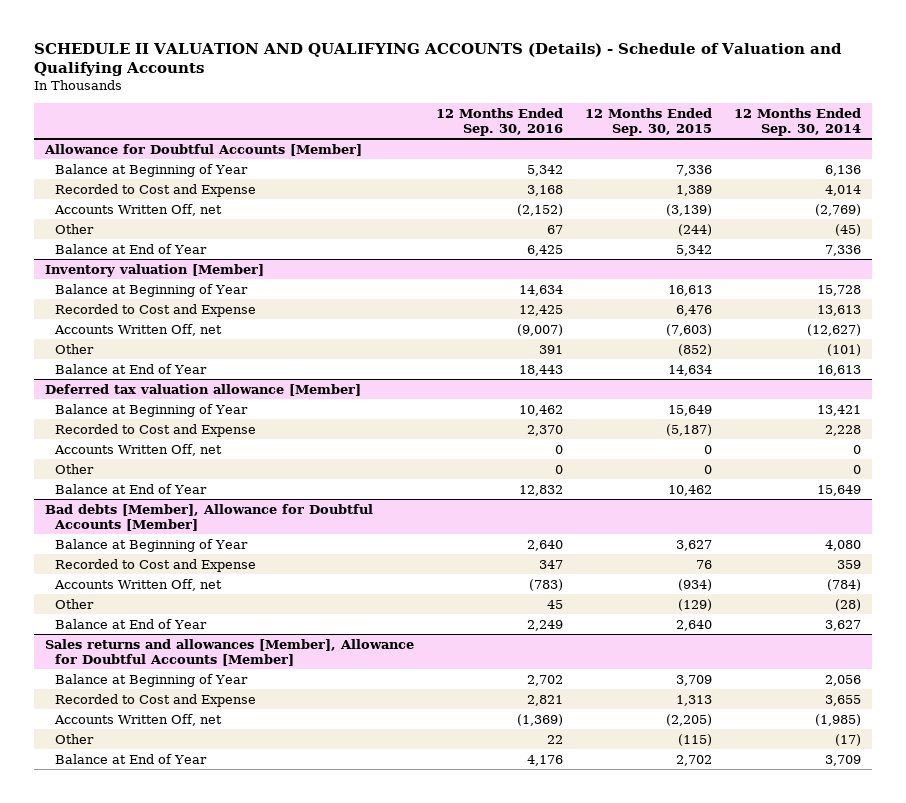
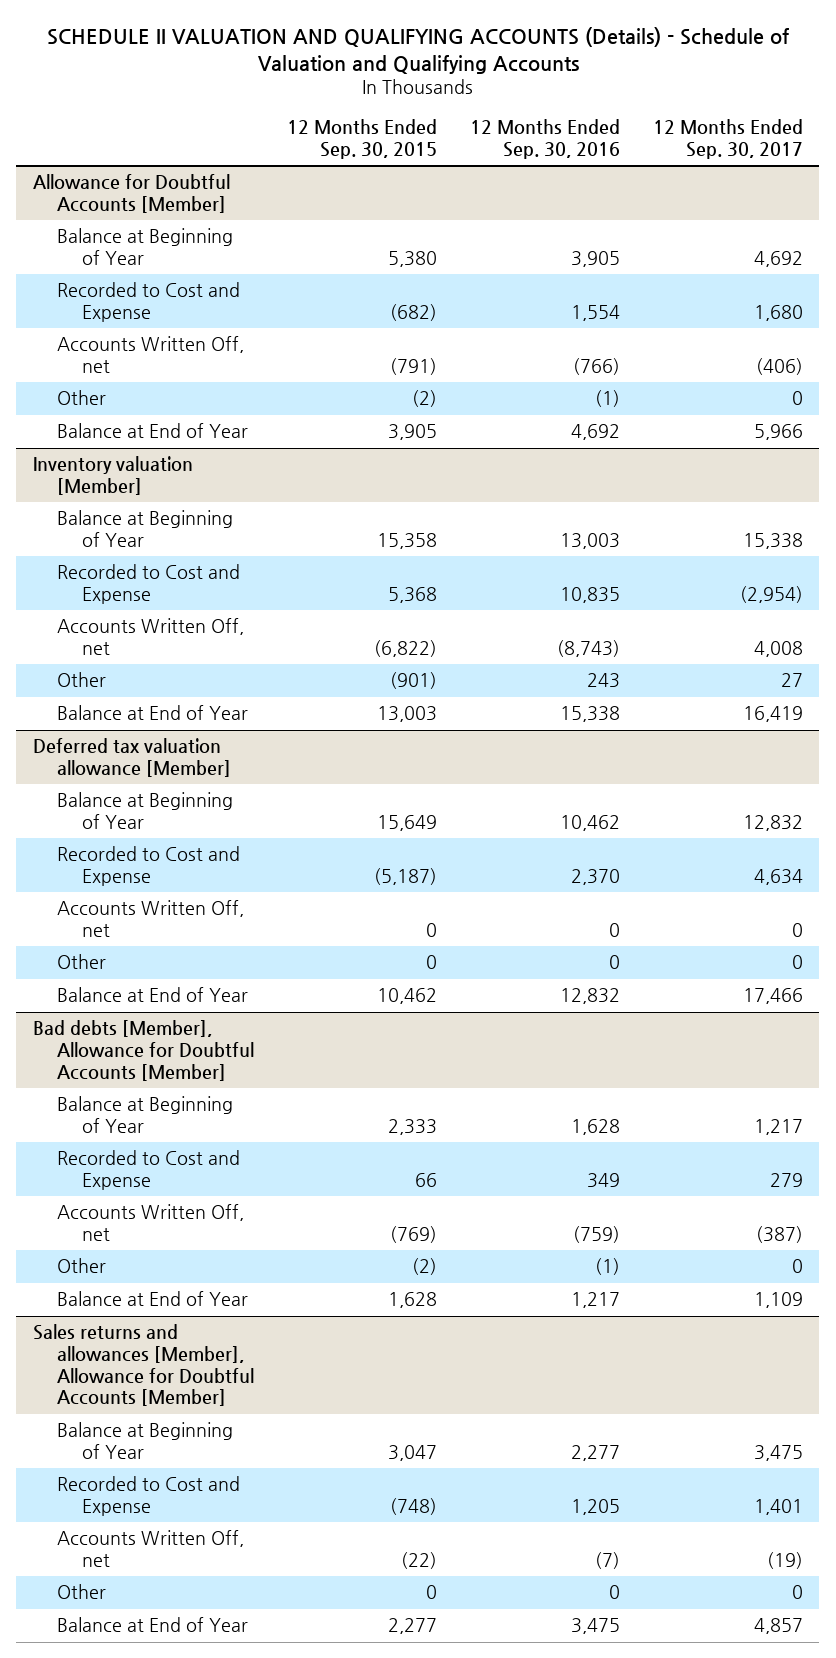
[733,107,861,136] 12 Months Ended Sep. 30, 2014 -> none
none -> [653,119,804,159] 12 Months Ended Sep. 30, 2017
[526,164,563,176] 5,342 -> [571,251,621,268] 3,905
[675,164,712,176] 7,336 -> [388,251,438,268] 5,380
[526,184,563,196] 3,168 -> [571,305,621,322] 1,554
[675,184,712,196] 1,389 -> [390,304,438,322] (682)
[516,203,563,216] (2,152) -> [573,358,621,376] (766)
[665,203,712,216] (3,139) -> [390,358,438,376] (791)
[546,224,563,234] 67 -> [595,390,621,408] (1)
[677,223,712,236] (244) -> [412,390,438,408] (2)
[526,244,563,256] 6,425 -> [571,424,621,441] 4,692
[675,244,712,256] 5,342 -> [388,424,438,441] 3,905
[518,284,563,296] 14,634 -> [560,533,621,550] 13,003
[667,284,712,296] 16,613 -> [377,533,438,550] 15,358
[518,304,563,316] 12,425 -> [560,587,621,604] 10,835
[675,304,712,316] 6,476 -> [388,587,438,604] 5,368
[516,323,563,336] (9,007) -> [557,640,621,658] (8,743)
[665,323,712,336] (7,603) -> [374,640,438,658] (6,822)
[538,344,563,354] 391 -> [587,673,621,689] 243
[677,343,712,356] (852) -> [390,672,438,690] (901)
[518,364,563,376] 18,443 -> [560,706,621,723] 15,338
[667,364,712,376] 14,634 -> [377,706,438,723] 13,003
[526,539,563,551] 2,640 -> [571,1119,621,1136] 1,628
[675,539,712,551] 3,627 -> [388,1119,438,1136] 2,333
[538,559,563,569] 347 -> [587,1173,621,1189] 349
[695,559,712,569] 76 -> [415,1173,438,1188] 66
[528,578,563,591] (783) -> [573,1226,621,1244] (759)
[677,578,712,591] (934) -> [390,1226,438,1244] (769)
[546,599,563,609] 45 -> [595,1258,621,1276] (1)
[677,598,712,611] (129) -> [412,1258,438,1276] (2)
[526,619,563,631] 2,249 -> [571,1292,621,1309] 1,217
[675,619,712,631] 2,640 -> [388,1292,438,1309] 1,628
[526,674,563,686] 2,702 -> [571,1445,621,1462] 2,277
[675,674,712,686] 3,709 -> [388,1445,438,1462] 3,047
[526,694,563,706] 2,821 -> [571,1499,621,1516] 1,205
[675,694,712,706] 1,313 -> [390,1498,438,1516] (748)
[516,713,563,726] (1,369) -> [595,1552,621,1570] (7)
[665,713,712,726] (2,205) -> [401,1552,438,1570] (22)
[546,734,563,744] 22 -> [609,1585,621,1600] 0
[677,733,712,746] (115) -> [426,1585,438,1600] 0
[526,754,563,766] 4,176 -> [571,1618,621,1635] 3,475
[675,754,712,766] 2,702 -> [388,1618,438,1635] 2,277

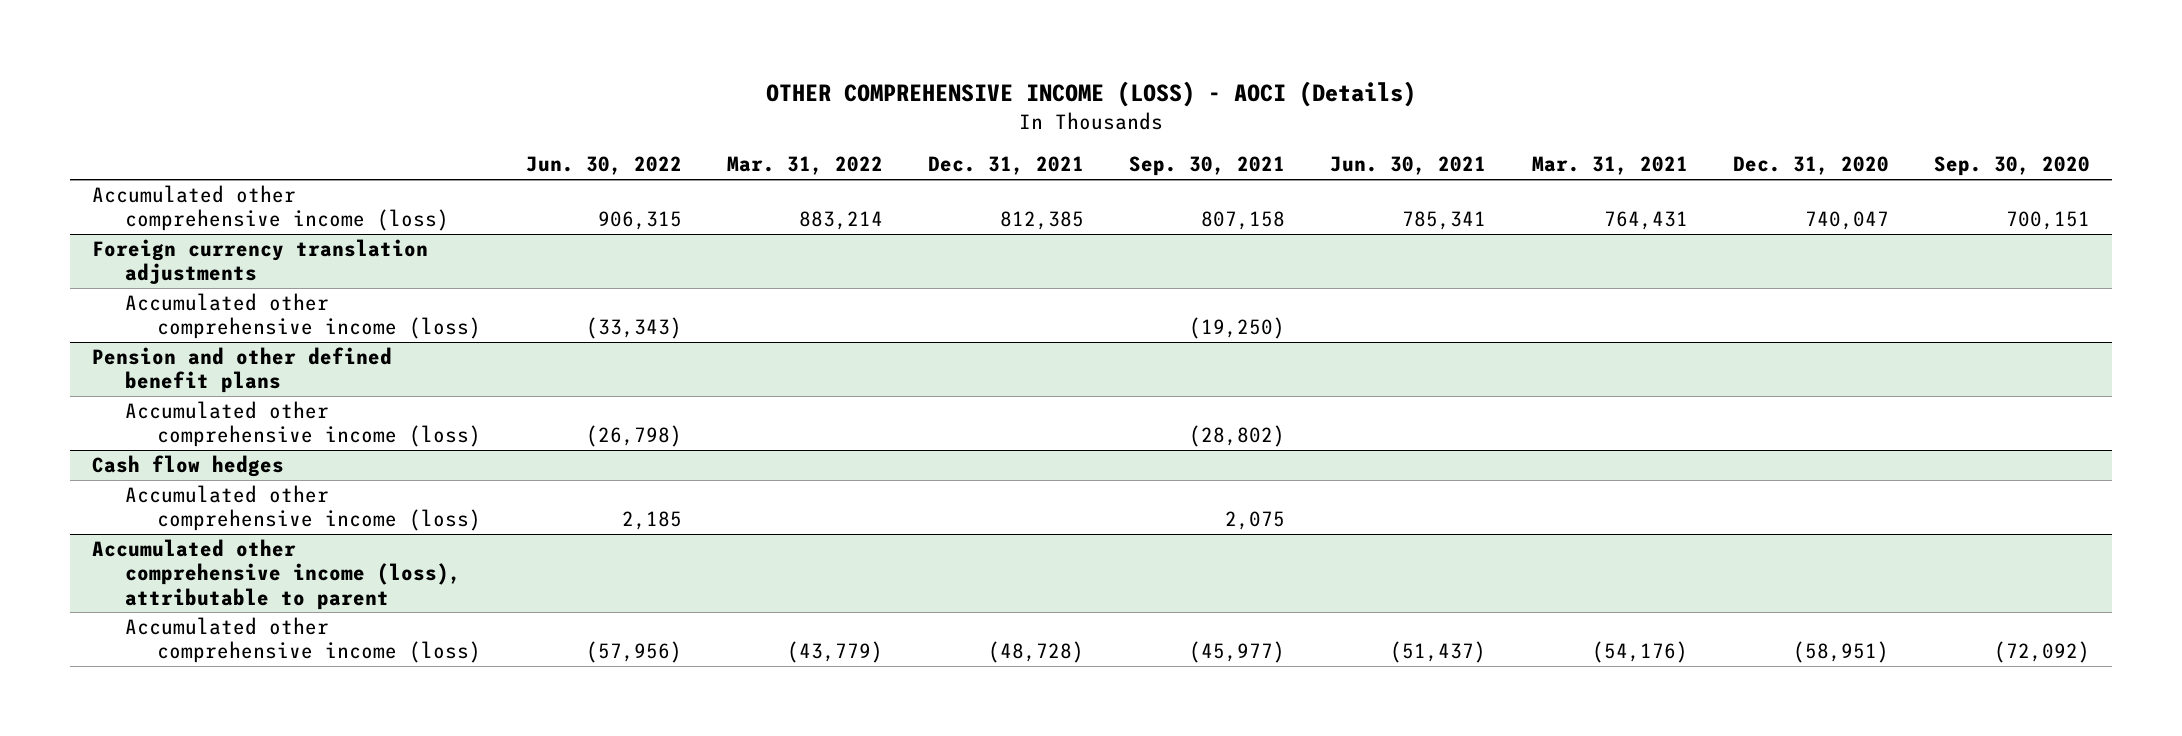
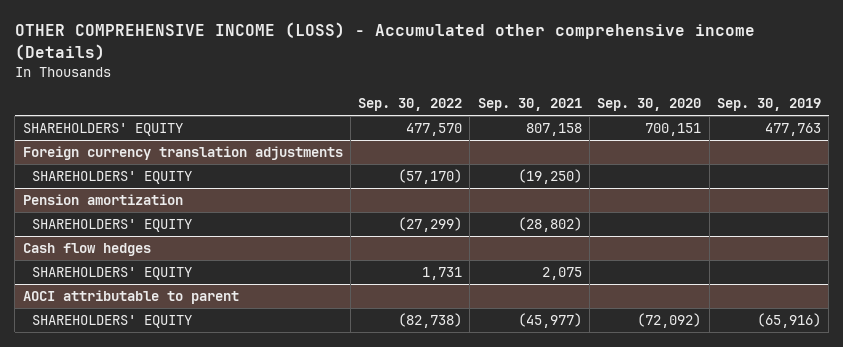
[765,81,1416,108] OTHER COMPREHENSIVE INCOME (LOSS) - AOCI (Details) -> [14,22,755,61] OTHER COMPREHENSIVE INCOME (LOSS) - Accumulated other comprehensive income (Details)
[526,156,683,176] Jun. 30, 2022 -> none
[727,156,884,176] Mar. 31, 2022 -> none
[928,156,1085,176] Dec. 31, 2021 -> none
[1330,156,1487,176] Jun. 30, 2021 -> none
[1531,156,1688,176] Mar. 31, 2021 -> none
[1732,156,1889,176] Dec. 31, 2020 -> none
none -> [358,98,463,112] Sep. 30, 2022
none -> [716,98,821,112] Sep. 30, 2019
[92,185,449,232] Accumulated other comprehensive income (loss) -> [22,123,183,137] SHAREHOLDERS' EQUITY
[124,293,482,340] Accumulated other comprehensive income (loss) -> [32,171,193,185] SHAREHOLDERS' EQUITY
[92,347,393,394] Pension and other defined benefit plans -> [22,194,183,206] Pension amortization
[124,401,482,448] Accumulated other comprehensive income (loss) -> [32,219,193,233] SHAREHOLDERS' EQUITY
[124,485,482,532] Accumulated other comprehensive income (loss) -> [32,267,193,281] SHAREHOLDERS' EQUITY
[92,539,461,610] Accumulated other comprehensive income (loss), attributable to parent -> [22,290,239,305] AOCI attributable to parent
[124,617,482,664] Accumulated other comprehensive income (loss) -> [32,315,193,329] SHAREHOLDERS' EQUITY

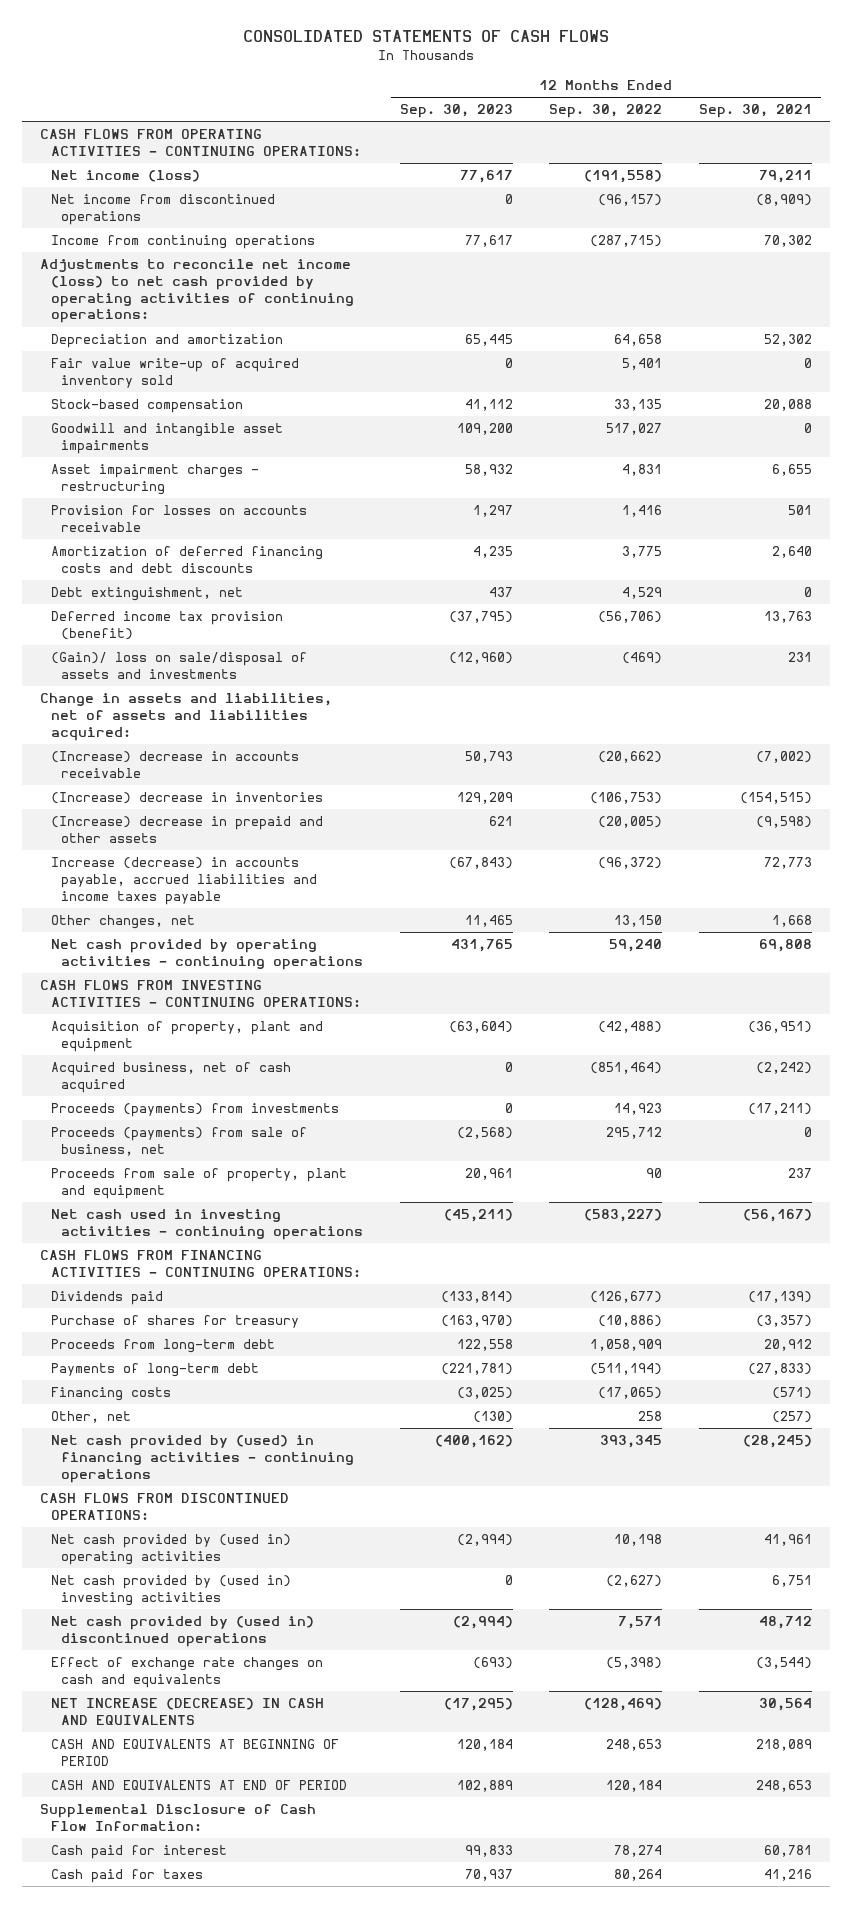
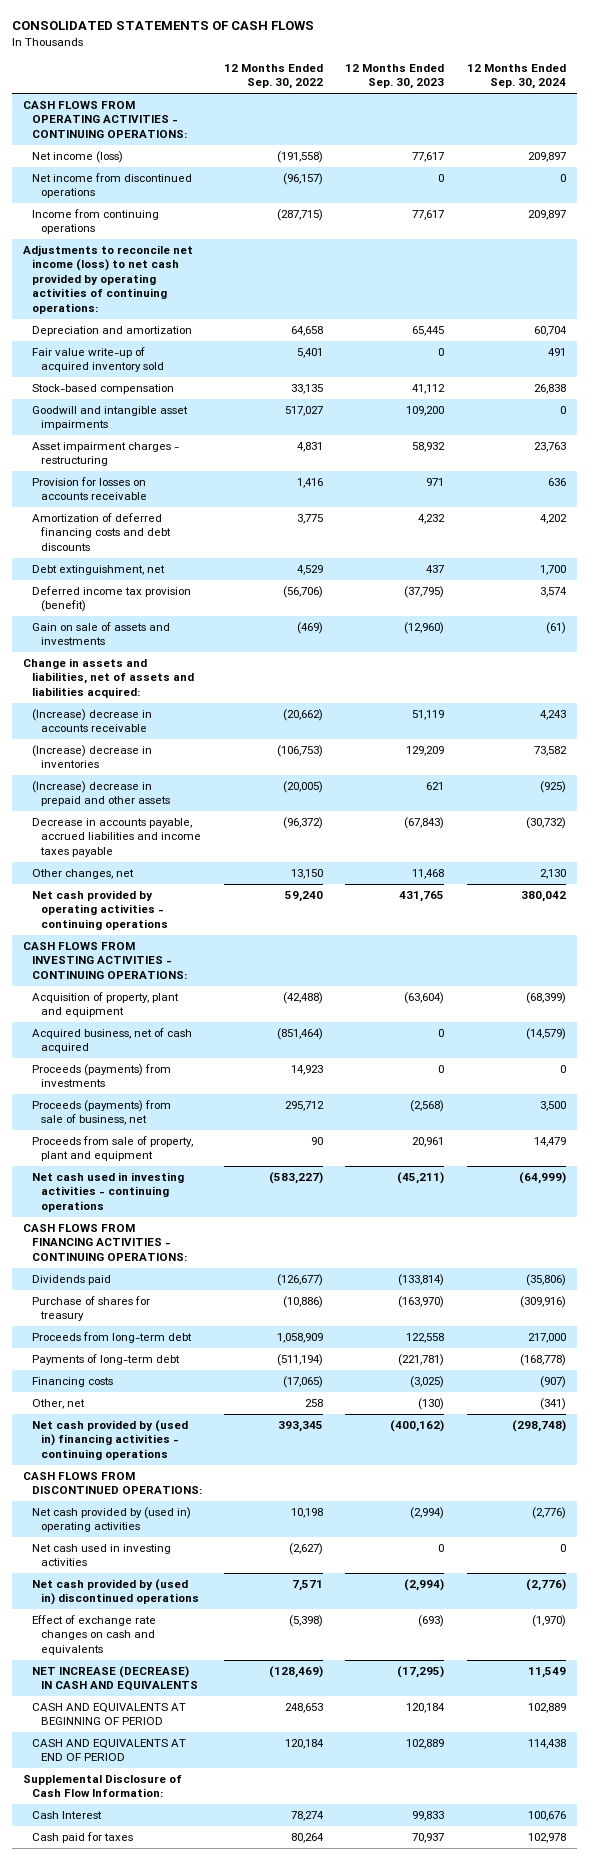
[698,104,812,119] Sep. 30, 2021 -> none
none -> [466,64,566,90] 12 Months Ended Sep. 30, 2024
[472,505,513,518] 1,297 -> [426,477,445,486] 971
[472,546,513,559] 4,235 -> [418,513,446,524] 4,232
[50,652,307,679] (Gain)/ loss on sale/disposal of assets and investments -> [31,621,170,646] Gain on sale of assets and investments
[464,751,513,764] 50,793 -> [412,709,445,720] 51,119
[50,857,318,905] Increase (decrease) in accounts payable, accrued liabilities and income taxes payable -> [31,817,201,857] Decrease in accounts payable, accrued liabilities and income taxes payable
[464,915,513,928] 11,465 -> [412,868,445,879] 11,468
[50,1435,355,1483] Net cash provided by (used) in financing activities - continuing operations -> [31,1419,188,1460] Net cash provided by (used in) financing activities - continuing operations
[50,1575,291,1606] Net cash provided by (used in) investing activities -> [31,1543,171,1567] Net cash used in investing activities
[50,1845,227,1860] Cash paid for interest -> [31,1810,102,1819] Cash Interest

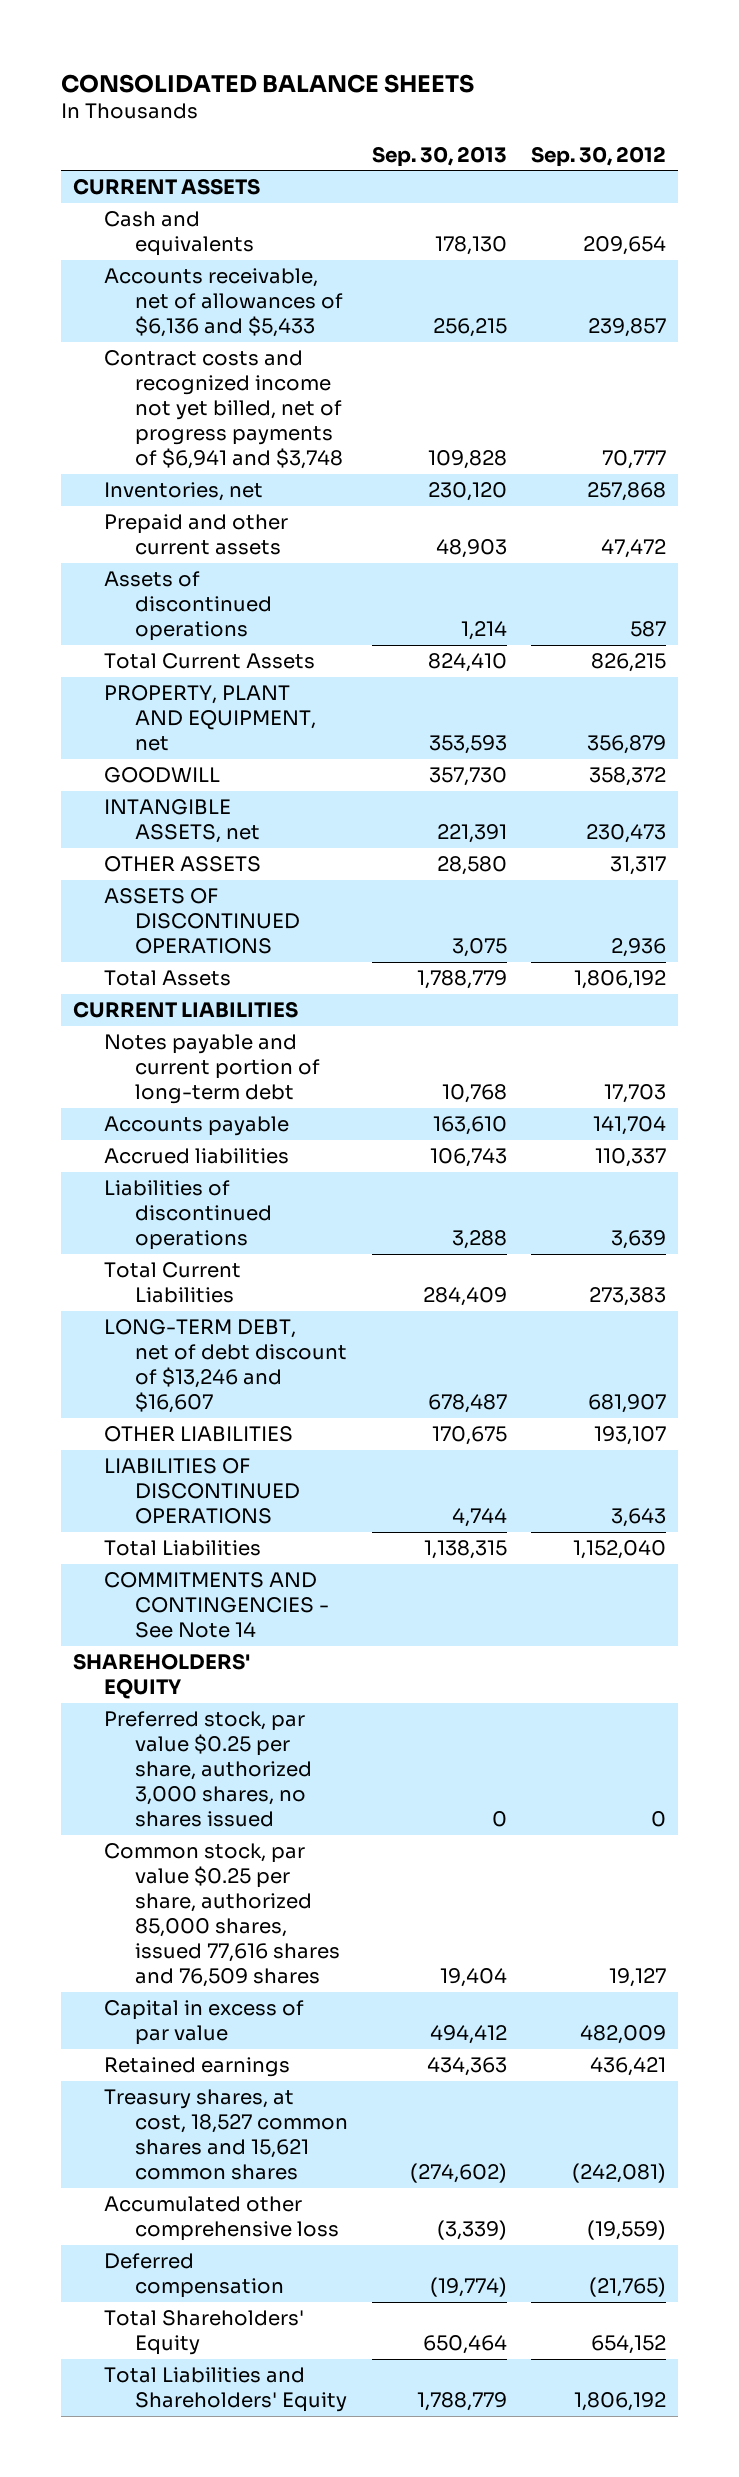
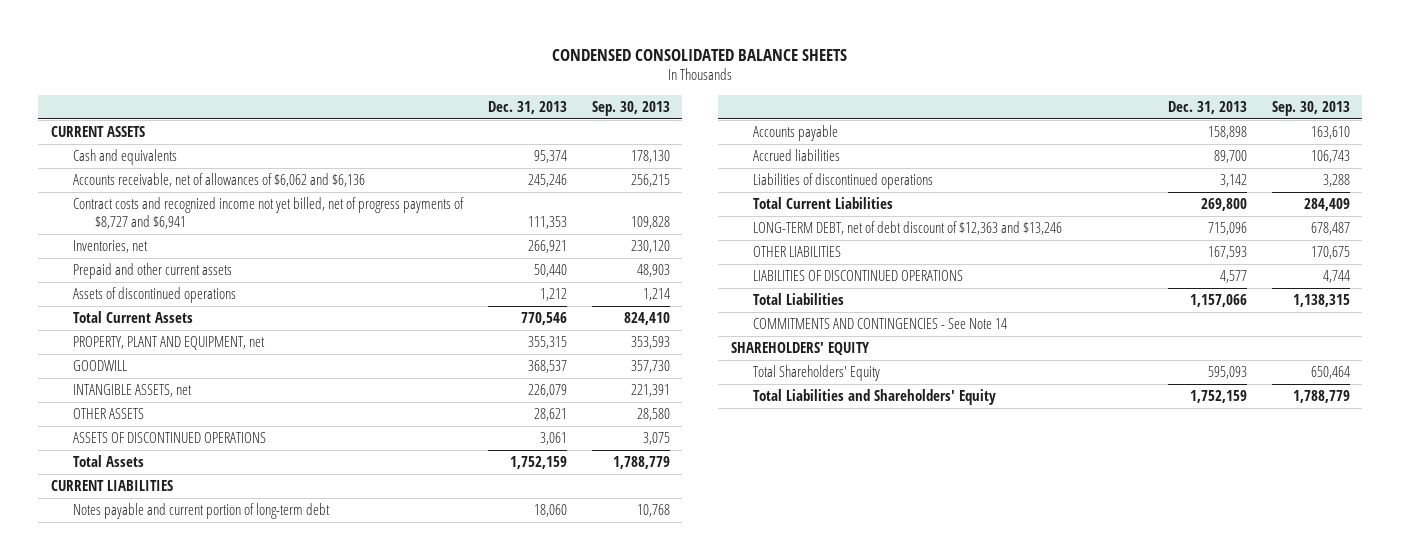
[60,73,474,93] CONSOLIDATED BALANCE SHEETS -> [552,48,848,61] CONDENSED CONSOLIDATED BALANCE SHEETS
[531,145,667,167] Sep. 30, 2012 -> none
none -> [487,100,567,114] Dec. 31, 2013
[103,268,344,338] Accounts receivable, net of allowances of $6,136 and $5,433 -> [72,172,365,187] Accounts receivable, net of allowances of $6,062 and $6,136
[103,350,344,470] Contract costs and recognized income not yet billed, net of progress payments of $6,941 and $3,748 -> [72,196,464,229] Contract costs and recognized income not yet billed, net of progress payments of $8,727 and $6,941
[103,1319,348,1414] LONG-TERM DEBT, net of debt discount of $13,246 and $16,607 -> [752,220,1062,235] LONG-TERM DEBT, net of debt discount of $12,363 and $13,246
[103,1711,313,1828] Preferred stock, par value $0.25 per share, authorized 3,000 shares, no shares issued -> none
[103,1843,341,1988] Common stock, par value $0.25 per share, authorized 85,000 shares, issued 77,616 shares and 76,509 shares -> none
[103,2000,304,2046] Capital in excess of par value -> none
[103,2057,290,2078] Retained earnings -> none
[103,2089,349,2181] Treasury shares, at cost, 18,527 common shares and 15,621 common shares -> none
[103,2196,340,2242] Accumulated other comprehensive loss -> none
[103,2253,285,2299] Deferred compensation -> none

